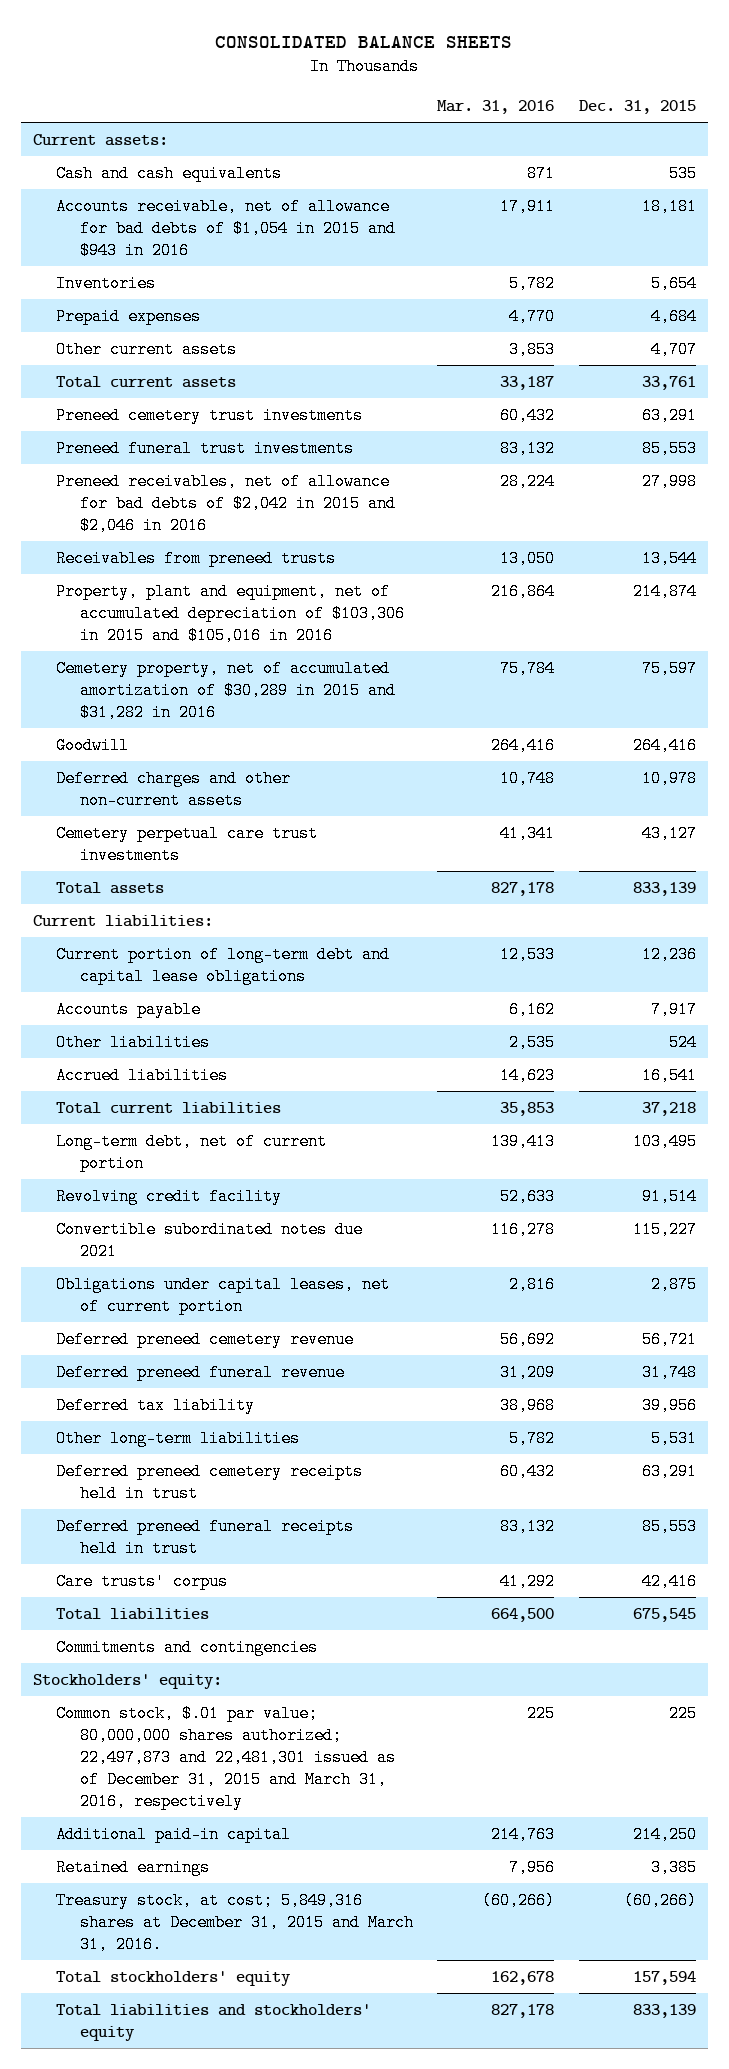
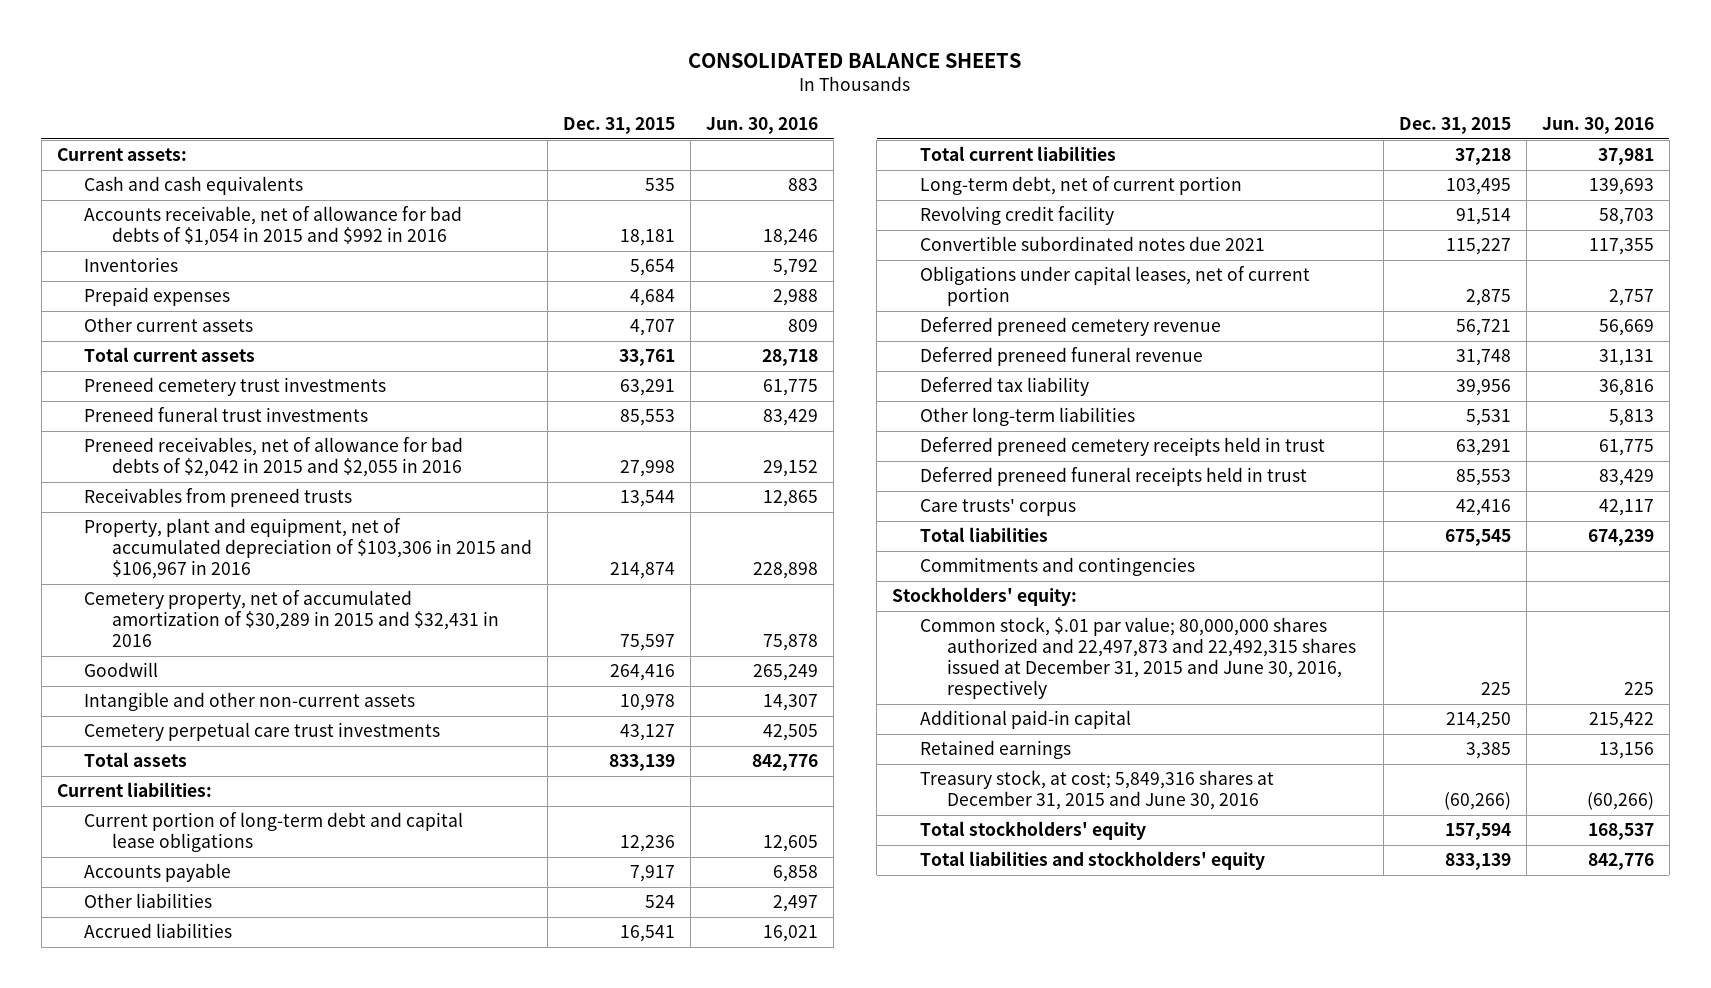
[437,99,555,114] Mar. 31, 2016 -> none
none -> [706,117,819,135] Jun. 30, 2016
[56,197,396,259] Accounts receivable, net of allowance for bad debts of $1,054 in 2015 and $943 in 2016 -> [84,206,463,247] Accounts receivable, net of allowance for bad debts of $1,054 in 2015 and $992 in 2016
[56,472,396,534] Preneed receivables, net of allowance for bad debts of $2,042 in 2015 and $2,046 in 2016 -> [84,437,464,478] Preneed receivables, net of allowance for bad debts of $2,042 in 2015 and $2,055 in 2016
[56,582,405,644] Property, plant and equipment, net of accumulated depreciation of $103,306 in 2015 and $105,016 in 2016 -> [84,518,532,580] Property, plant and equipment, net of accumulated depreciation of $103,306 in 2015 and $106,967 in 2016
[56,659,396,721] Cemetery property, net of accumulated amortization of $30,289 in 2015 and $31,282 in 2016 -> [84,590,499,648] Cemetery property, net of accumulated amortization of $30,289 in 2015 and $32,431 in 2016
[56,769,292,809] Deferred charges and other non-current assets -> [84,692,416,712] Intangible and other non-current assets
[56,1704,396,1810] Common stock, $.01 par value; 80,000,000 shares authorized; 22,497,873 and 22,481,301 issued as of December 31, 2015 and March 31, 2016, respectively -> [919,617,1357,699] Common stock, $.01 par value; 80,000,000 shares authorized and 22,497,873 and 22,492,315 shares issued at December 31, 2015 and June 30, 2016, respectively
[56,1891,414,1953] Treasury stock, at cost; 5,849,316 shares at December 31, 2015 and March 31, 2016. -> [919,770,1274,811] Treasury stock, at cost; 5,849,316 shares at December 31, 2015 and June 30, 2016

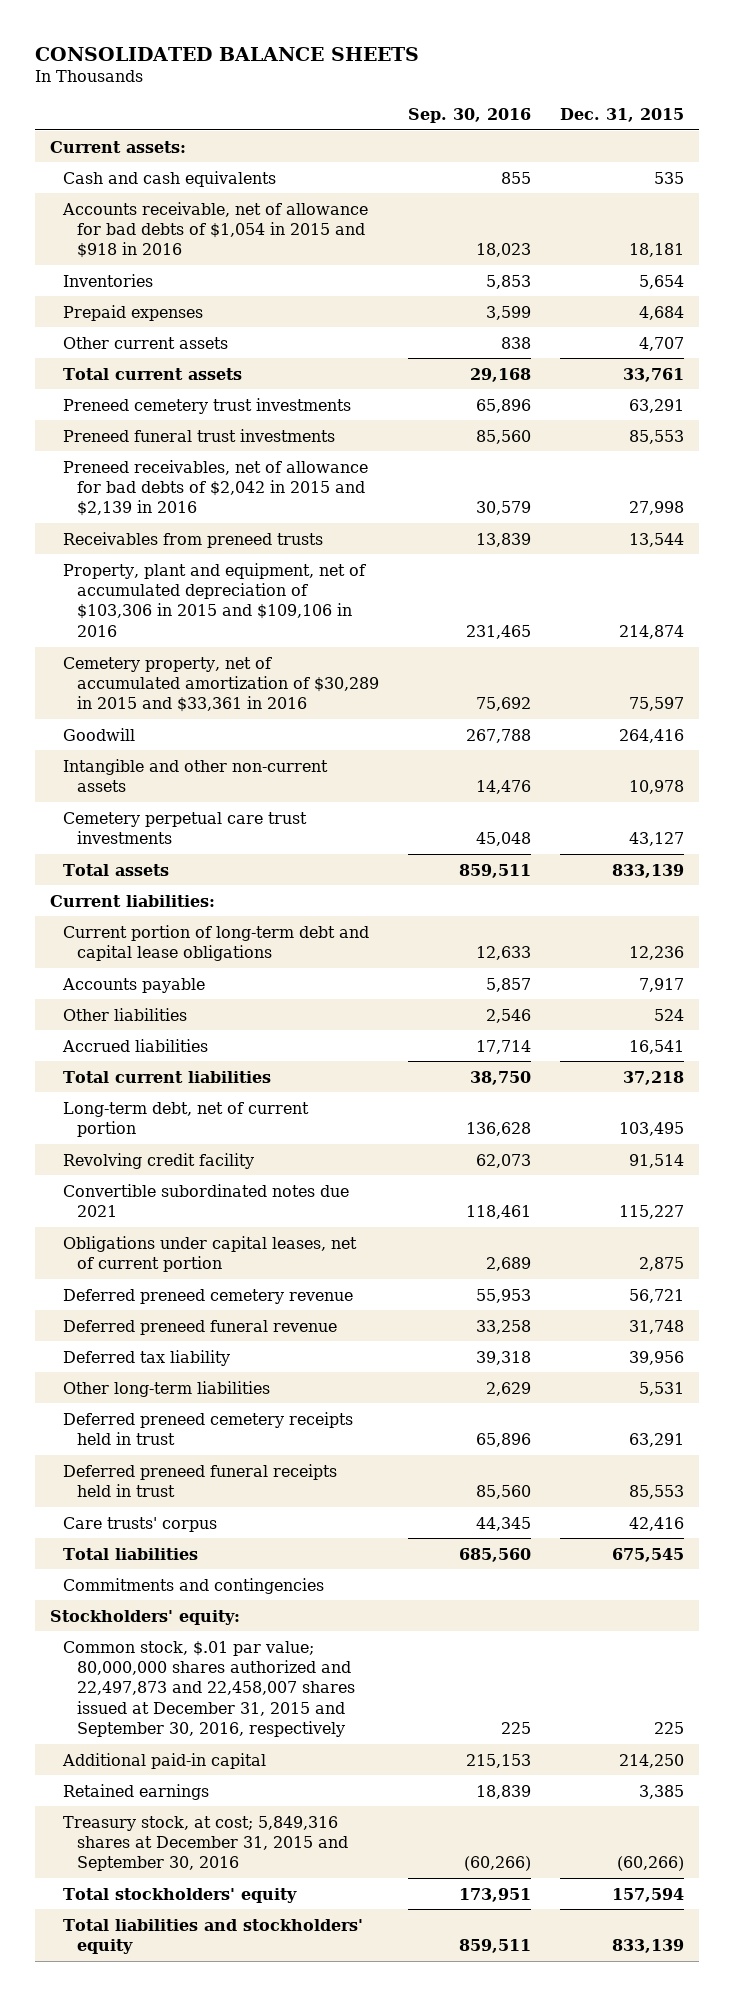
[706,117,819,135] Jun. 30, 2016 -> none
none -> [408,108,532,124] Sep. 30, 2016
[84,206,463,247] Accounts receivable, net of allowance for bad debts of $1,054 in 2015 and $992 in 2016 -> [62,201,369,259] Accounts receivable, net of allowance for bad debts of $1,054 in 2015 and $918 in 2016
[84,437,464,478] Preneed receivables, net of allowance for bad debts of $2,042 in 2015 and $2,055 in 2016 -> [63,459,369,517] Preneed receivables, net of allowance for bad debts of $2,042 in 2015 and $2,139 in 2016
[84,518,532,580] Property, plant and equipment, net of accumulated depreciation of $103,306 in 2015 and $106,967 in 2016 -> [63,562,367,637] Property, plant and equipment, net of accumulated depreciation of $103,306 in 2015 and $109,106 in 2016
[84,590,499,648] Cemetery property, net of accumulated amortization of $30,289 in 2015 and $32,431 in 2016 -> [63,656,379,713] Cemetery property, net of accumulated amortization of $30,289 in 2015 and $33,361 in 2016
[919,617,1357,699] Common stock, $.01 par value; 80,000,000 shares authorized and 22,497,873 and 22,492,315 shares issued at December 31, 2015 and June 30, 2016, respectively -> [63,1640,355,1738] Common stock, $.01 par value; 80,000,000 shares authorized and 22,497,873 and 22,458,007 shares issued at December 31, 2015 and September 30, 2016, respectively
[919,770,1274,811] Treasury stock, at cost; 5,849,316 shares at December 31, 2015 and June 30, 2016 -> [63,1815,348,1872] Treasury stock, at cost; 5,849,316 shares at December 31, 2015 and September 30, 2016

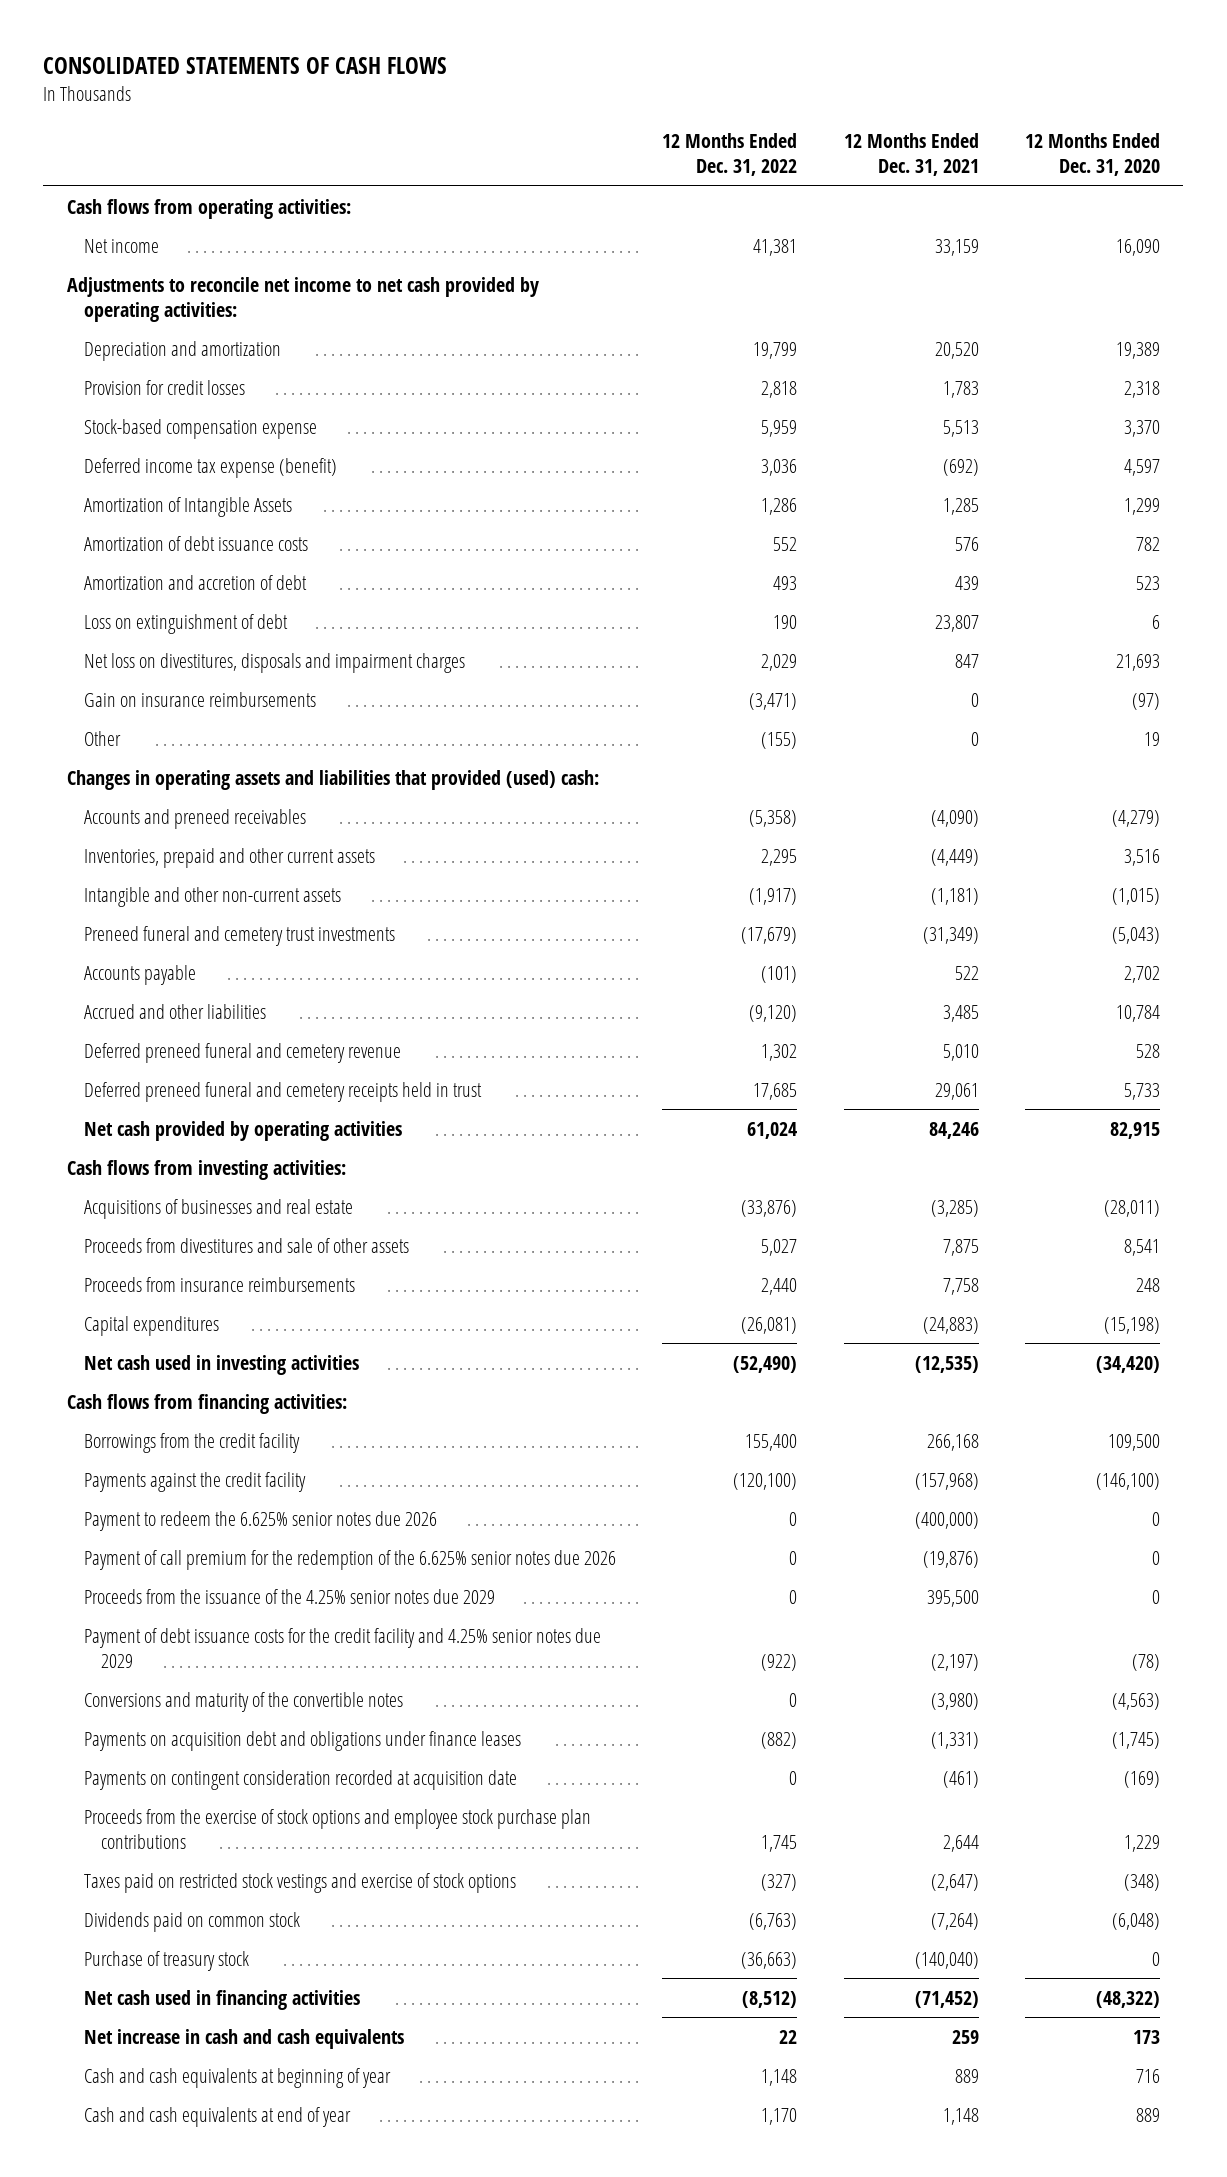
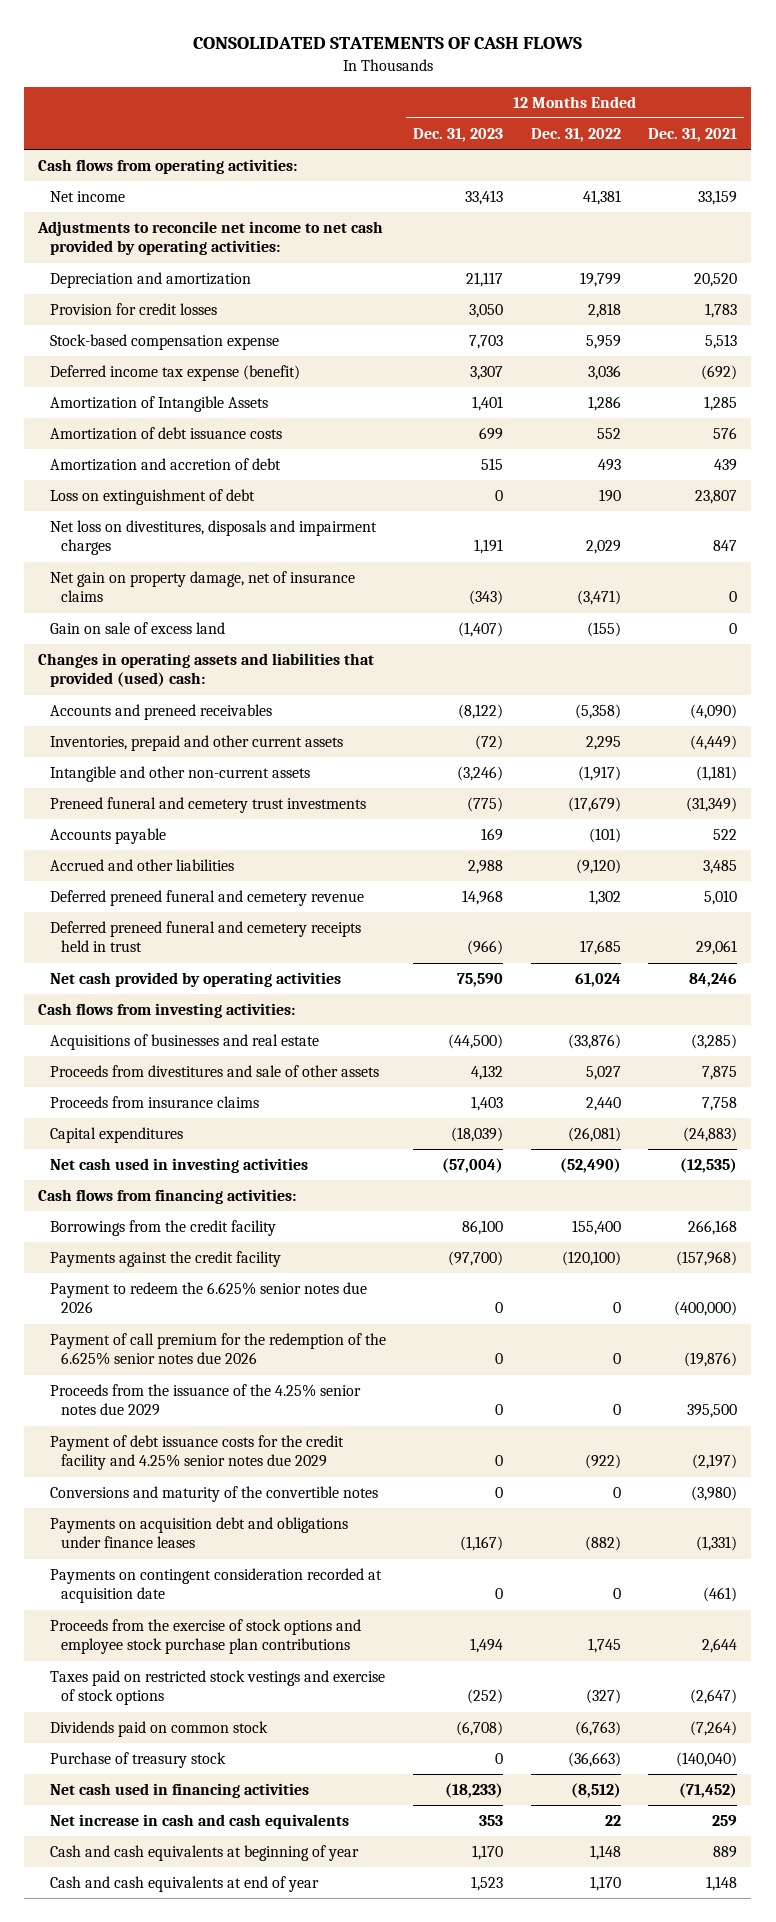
[1025,133,1161,177] 12 Months Ended Dec. 31, 2020 -> none
none -> [413,127,504,142] Dec. 31, 2023
[84,691,317,707] Gain on insurance reimbursements -> [49,570,355,603] Net gain on property damage, net of insurance claims
[84,730,122,746] Other -> [49,621,225,634] Gain on sale of excess land
[84,1276,356,1292] Proceeds from insurance reimbursements -> [49,1095,259,1108] Proceeds from insurance claims

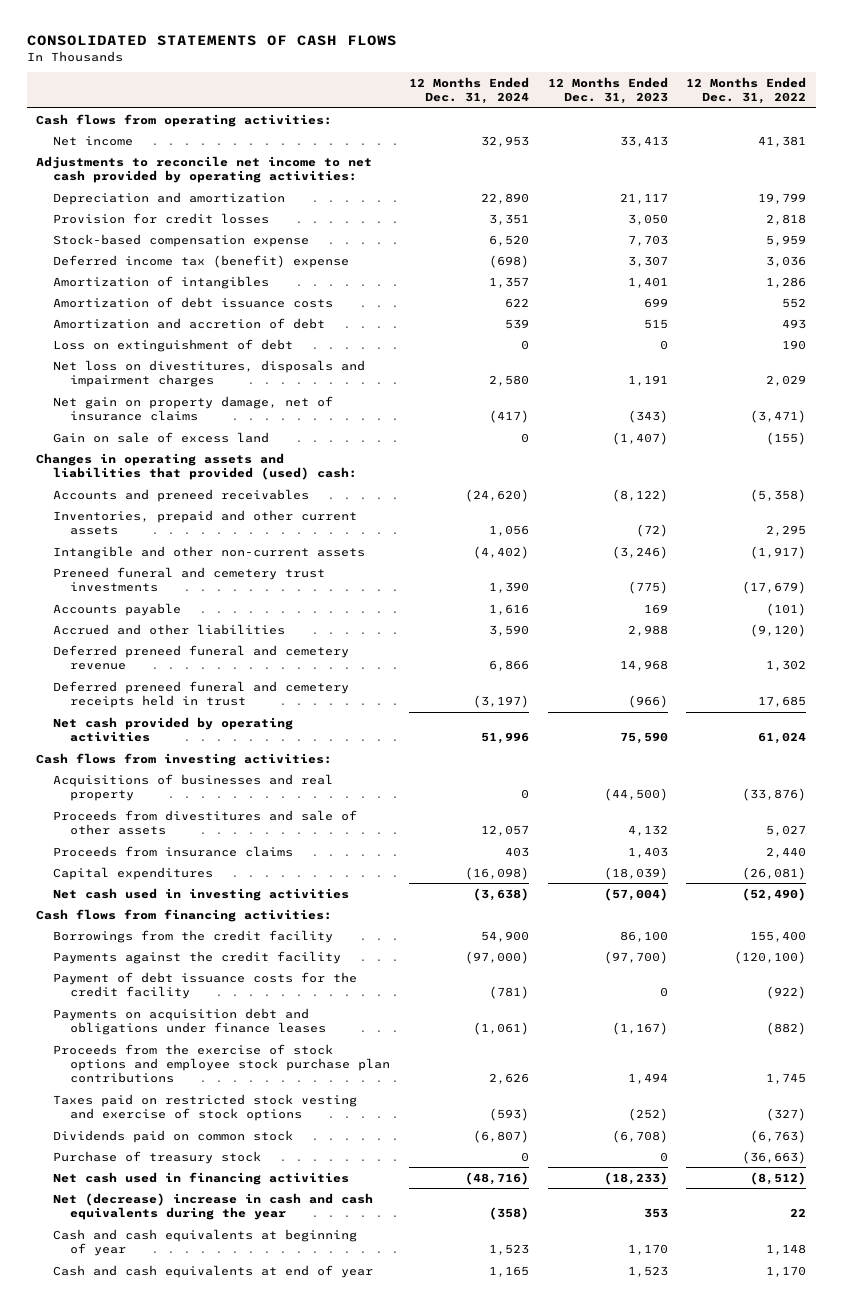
[648,127,738,142] Dec. 31, 2021 -> none
none -> [408,76,529,105] 12 Months Ended Dec. 31, 2024
[49,364,300,381] Deferred income tax expense (benefit) -> [53,254,350,268] Deferred income tax (benefit) expense
[49,395,268,412] Amortization of Intangible Assets -> [53,275,270,289] Amortization of intangibles
[49,1033,319,1050] Acquisitions of businesses and real estate -> [53,773,334,802] Acquisitions of businesses and real property
[49,1281,367,1314] Payment to redeem the 6.625% senior notes due 2026 -> none
[49,1332,386,1366] Payment of call premium for the redemption of the 6.625% senior notes due 2026 -> none
[49,1383,361,1417] Proceeds from the issuance of the 4.25% senior notes due 2029 -> none
[49,1485,378,1502] Conversions and maturity of the convertible notes -> none
[49,1434,344,1471] Payment of debt issuance costs for the credit facility and 4.25% senior notes due 2029 -> [53,971,358,1000] Payment of debt issuance costs for the credit facility
[49,1567,382,1604] Payments on contingent consideration recorded at acquisition date -> none
[49,1669,385,1706] Taxes paid on restricted stock vestings and exercise of stock options -> [53,1093,358,1122] Taxes paid on restricted stock vesting and exercise of stock options
[49,1813,349,1829] Net increase in cash and cash equivalents -> [53,1192,374,1221] Net (decrease) increase in cash and cash equivalents during the year

